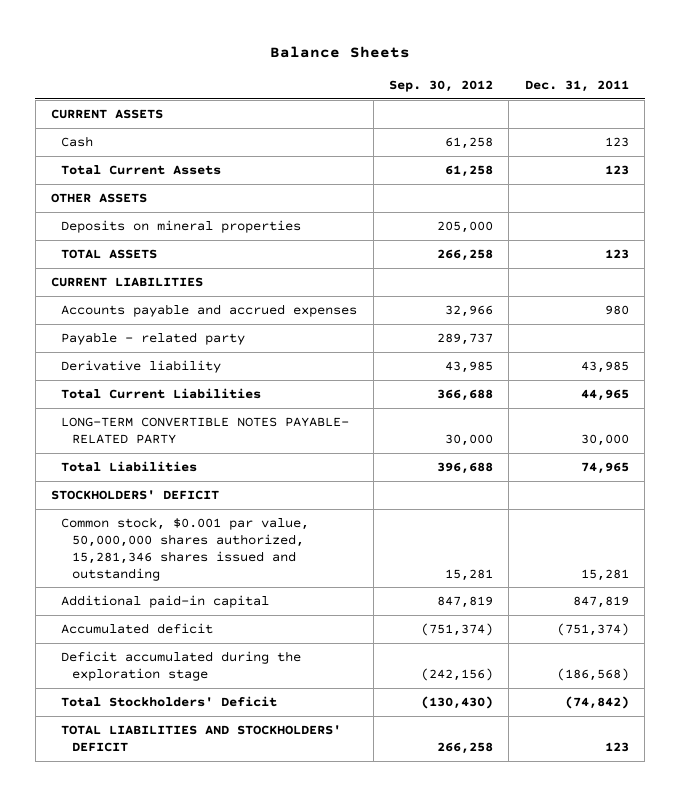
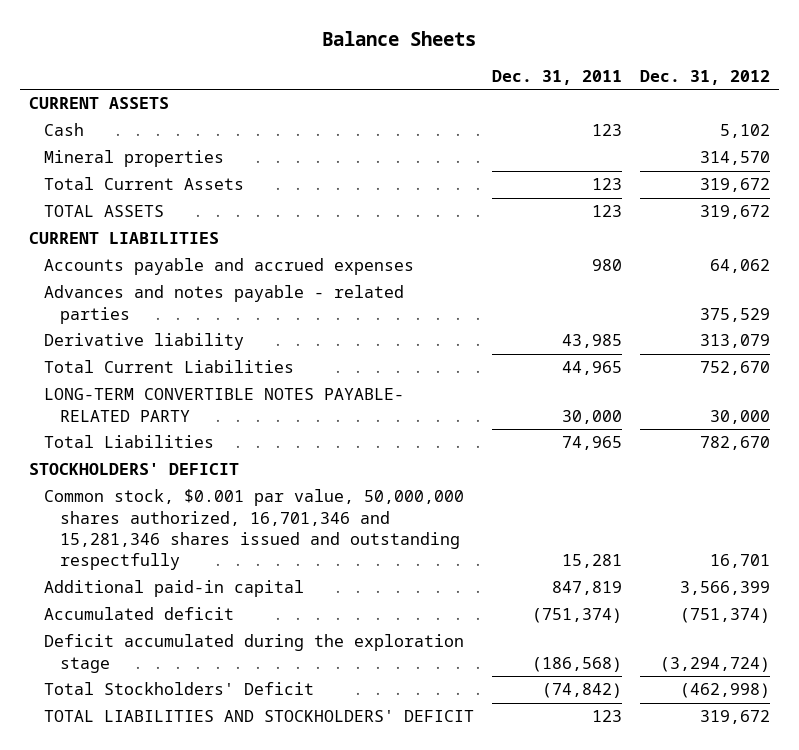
[389,79,494,92] Sep. 30, 2012 -> none
none -> [639,69,770,85] Dec. 31, 2012
none -> [44,150,225,168] Mineral properties
[51,193,148,204] OTHER ASSETS -> none
[61,220,302,234] Deposits on mineral properties -> none
[61,332,246,346] Payable - related party -> [44,285,405,324] Advances and notes payable - related parties
[61,517,310,581] Common stock, $0.001 par value, 50,000,000 shares authorized, 15,281,346 shares issued and outstanding -> [44,489,465,571] Common stock, $0.001 par value, 50,000,000 shares authorized, 16,701,346 and 15,281,346 shares issued and outstanding respectfully

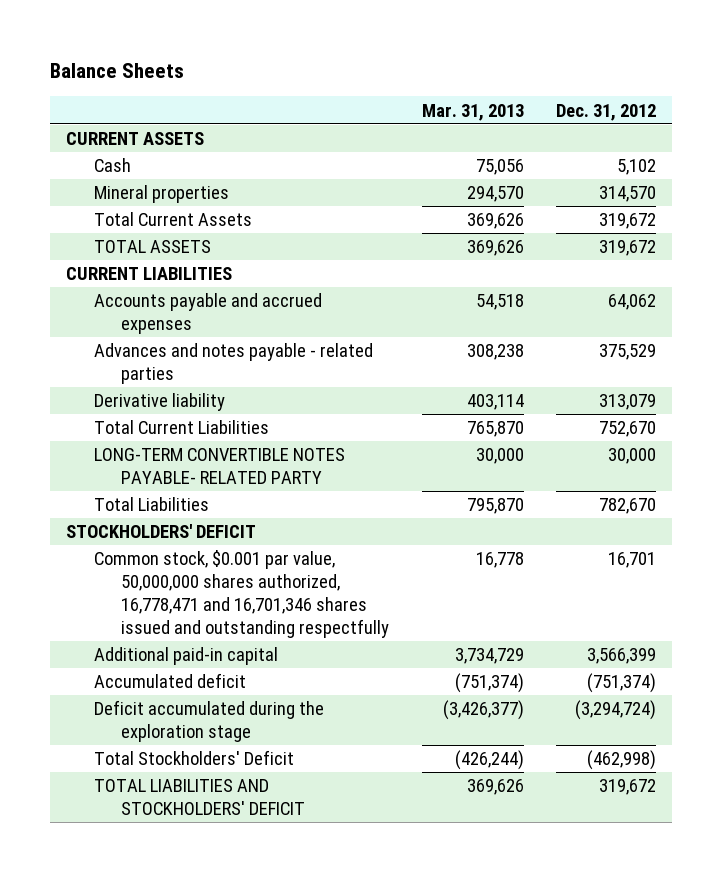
[492,69,623,85] Dec. 31, 2011 -> none
none -> [421,103,524,121] Mar. 31, 2013
[44,489,465,571] Common stock, $0.001 par value, 50,000,000 shares authorized, 16,701,346 and 15,281,346 shares issued and outstanding respectfully -> [93,550,390,638] Common stock, $0.001 par value, 50,000,000 shares authorized, 16,778,471 and 16,701,346 shares issued and outstanding respectfully

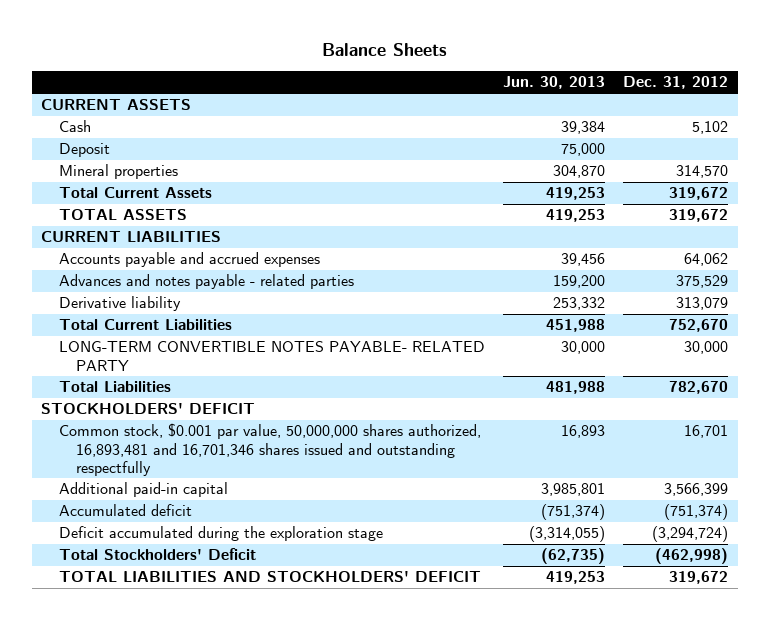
[421,103,524,121] Mar. 31, 2013 -> none
none -> [503,76,606,90] Jun. 30, 2013
none -> [58,143,110,158] Deposit
[93,550,390,638] Common stock, $0.001 par value, 50,000,000 shares authorized, 16,778,471 and 16,701,346 shares issued and outstanding respectfully -> [58,423,481,476] Common stock, $0.001 par value, 50,000,000 shares authorized, 16,893,481 and 16,701,346 shares issued and outstanding respectfully

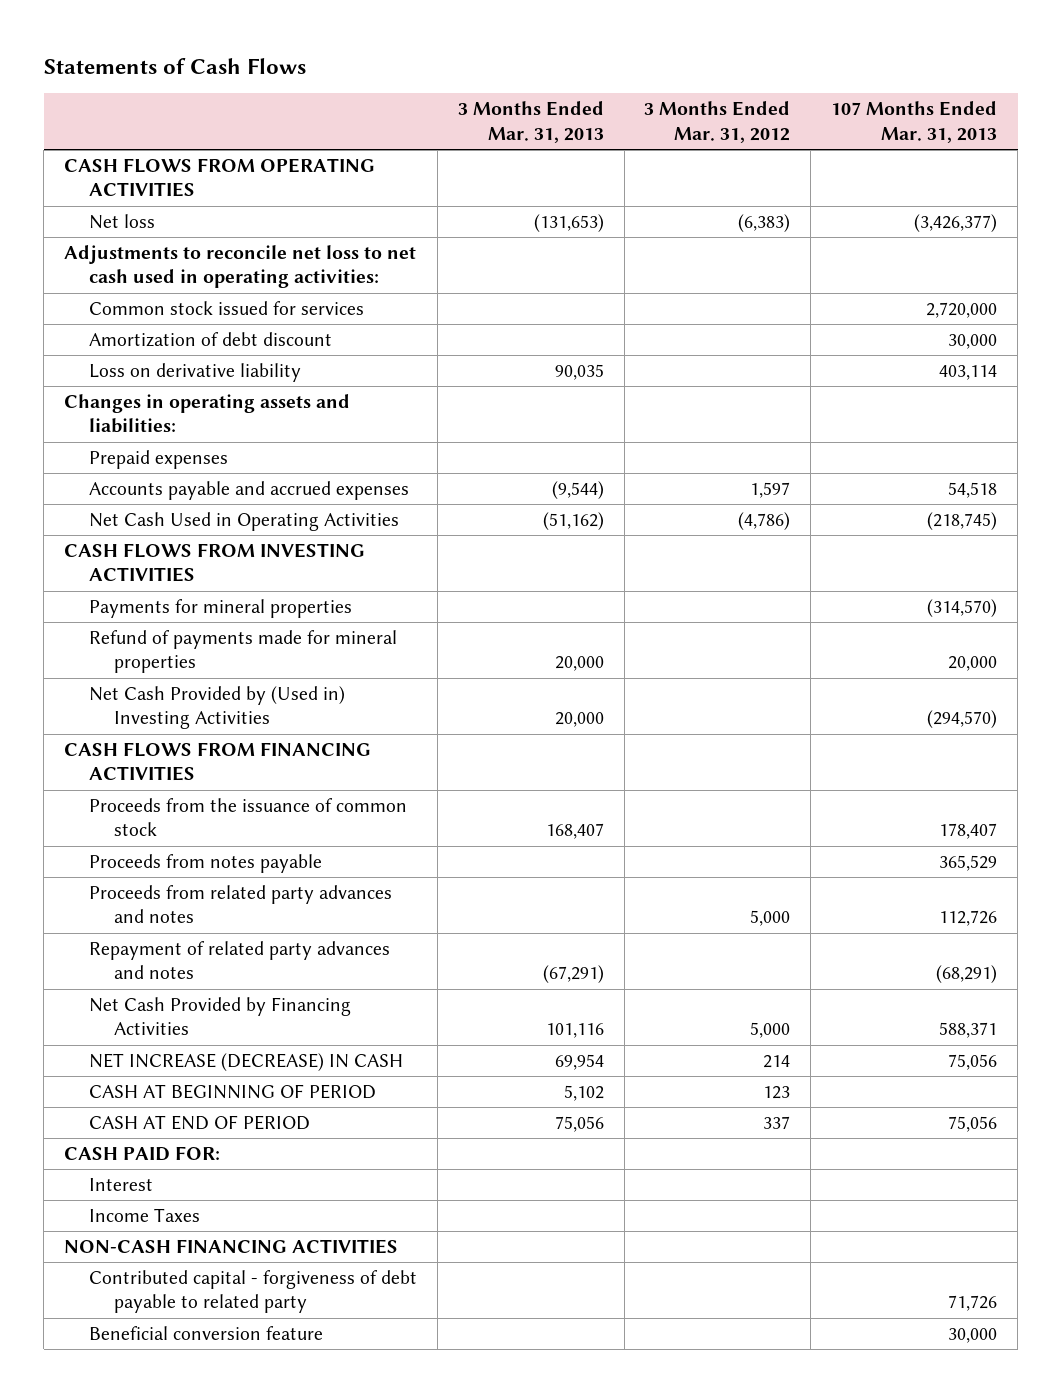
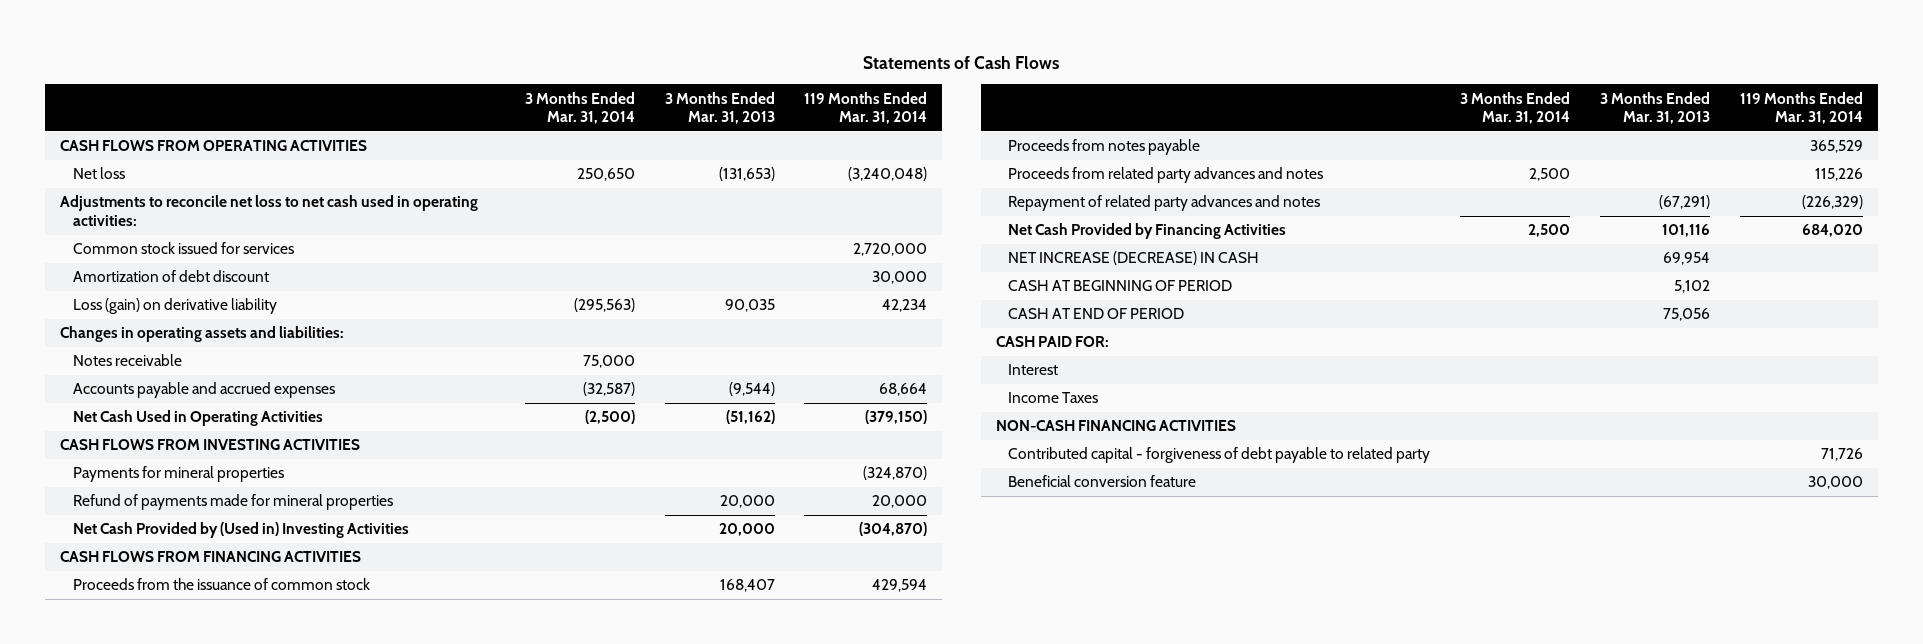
[644,101,791,143] 3 Months Ended Mar. 31, 2012 -> none
[831,101,998,143] 107 Months Ended Mar. 31, 2013 -> none
none -> [524,91,635,125] 3 Months Ended Mar. 31, 2014
none -> [804,91,928,125] 119 Months Ended Mar. 31, 2014
[88,362,301,382] Loss on derivative liability -> [72,298,277,315] Loss (gain) on derivative liability
[88,449,228,469] Prepaid expenses -> none
none -> [72,354,182,367] Notes receivable

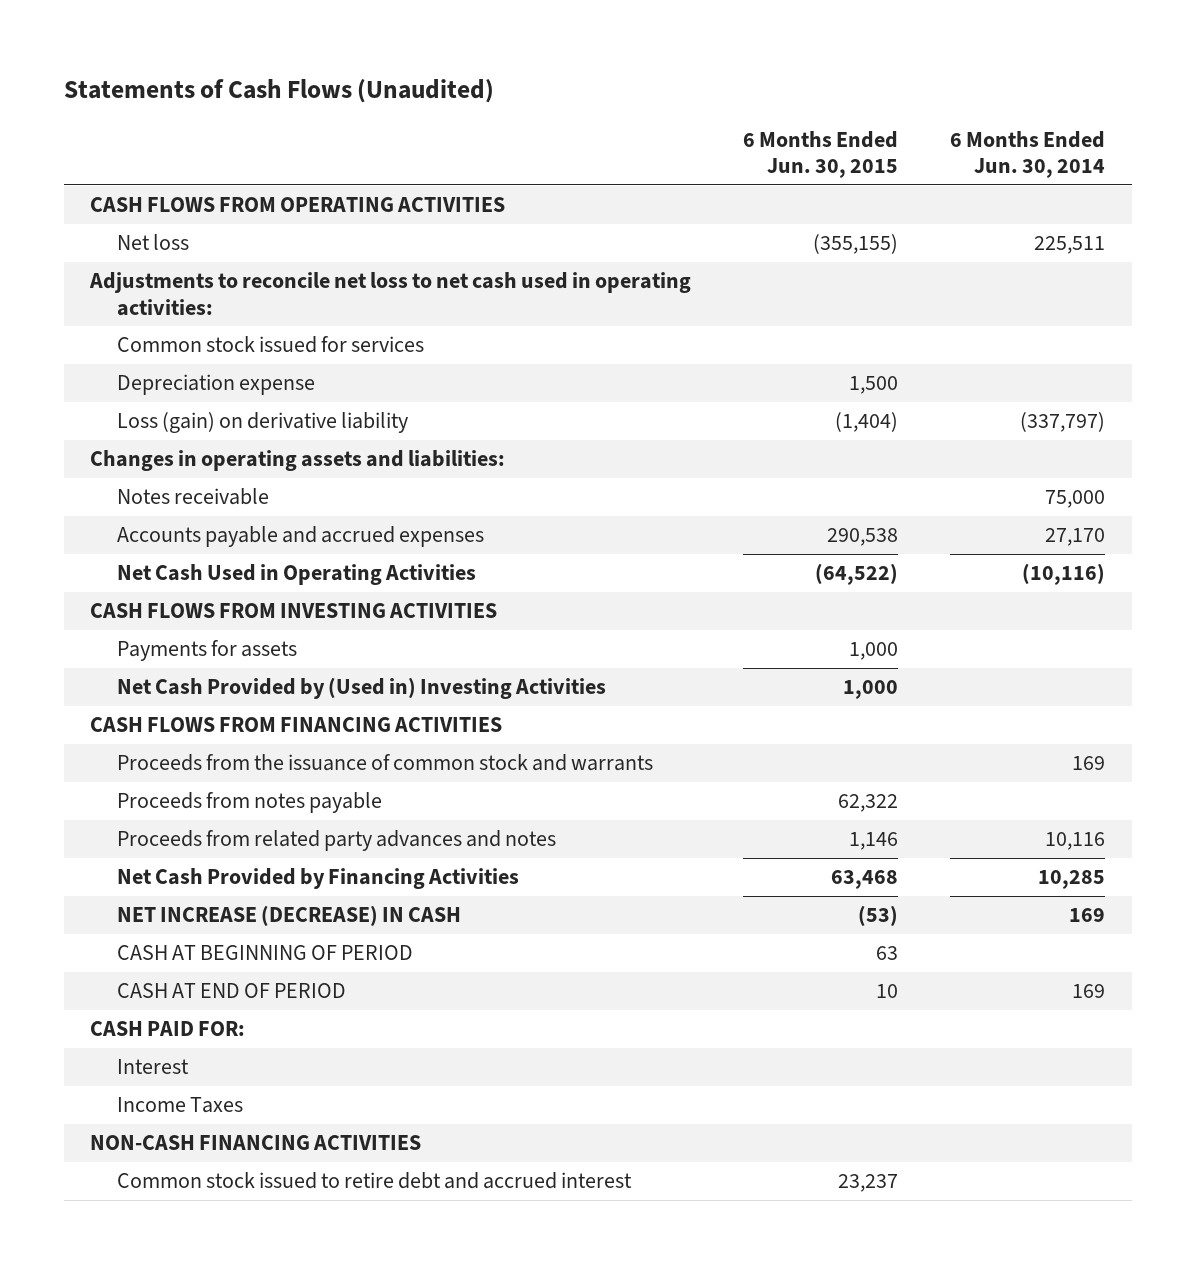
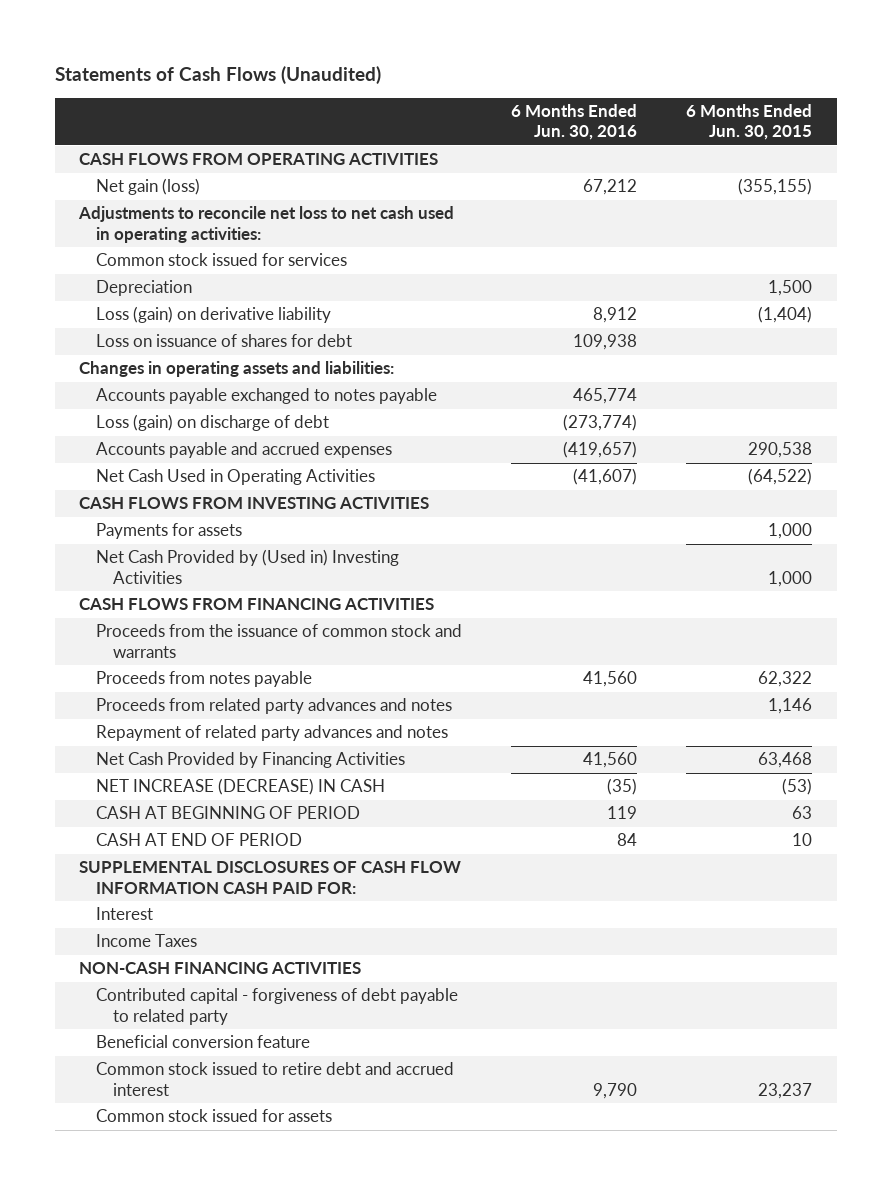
[950,130,1106,178] 6 Months Ended Jun. 30, 2014 -> none
none -> [511,103,638,141] 6 Months Ended Jun. 30, 2016
[117,234,190,251] Net loss -> [96,178,201,196] Net gain (loss)
[117,374,316,396] Depreciation expense -> [96,280,193,297] Depreciation
none -> [96,334,353,348] Loss on issuance of shares for debt
[117,488,270,506] Notes receivable -> none
none -> [96,388,438,405] Accounts payable exchanged to notes payable
none -> [96,414,330,432] Loss (gain) on discharge of debt
none -> [96,725,449,742] Repayment of related party advances and notes
[90,1021,246,1037] CASH PAID FOR: -> none
none -> [79,861,462,894] SUPPLEMENTAL DISCLOSURES OF CASH FLOW INFORMATION CASH PAID FOR:
none -> [96,988,459,1025] Contributed capital - forgiveness of debt payable to related party
none -> [96,1035,311,1049] Beneficial conversion feature
none -> [96,1109,333,1123] Common stock issued for assets

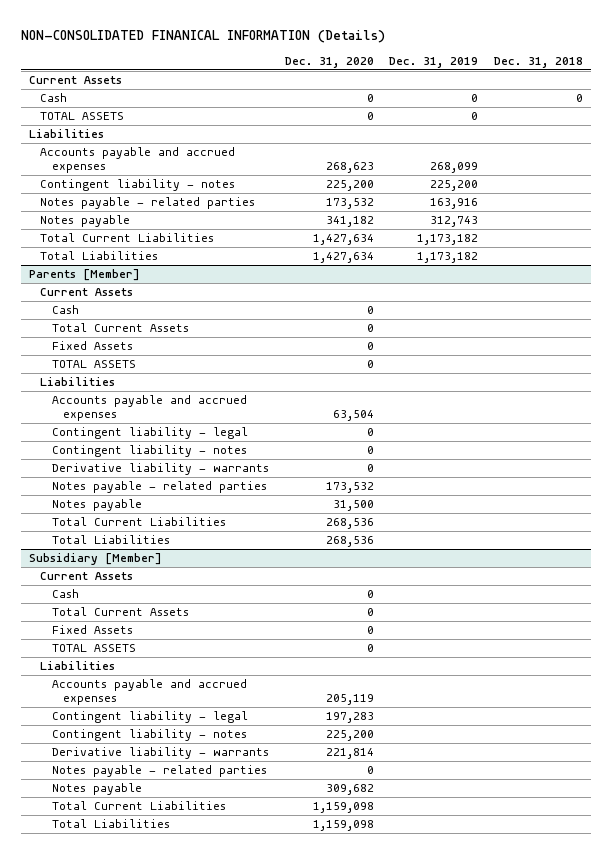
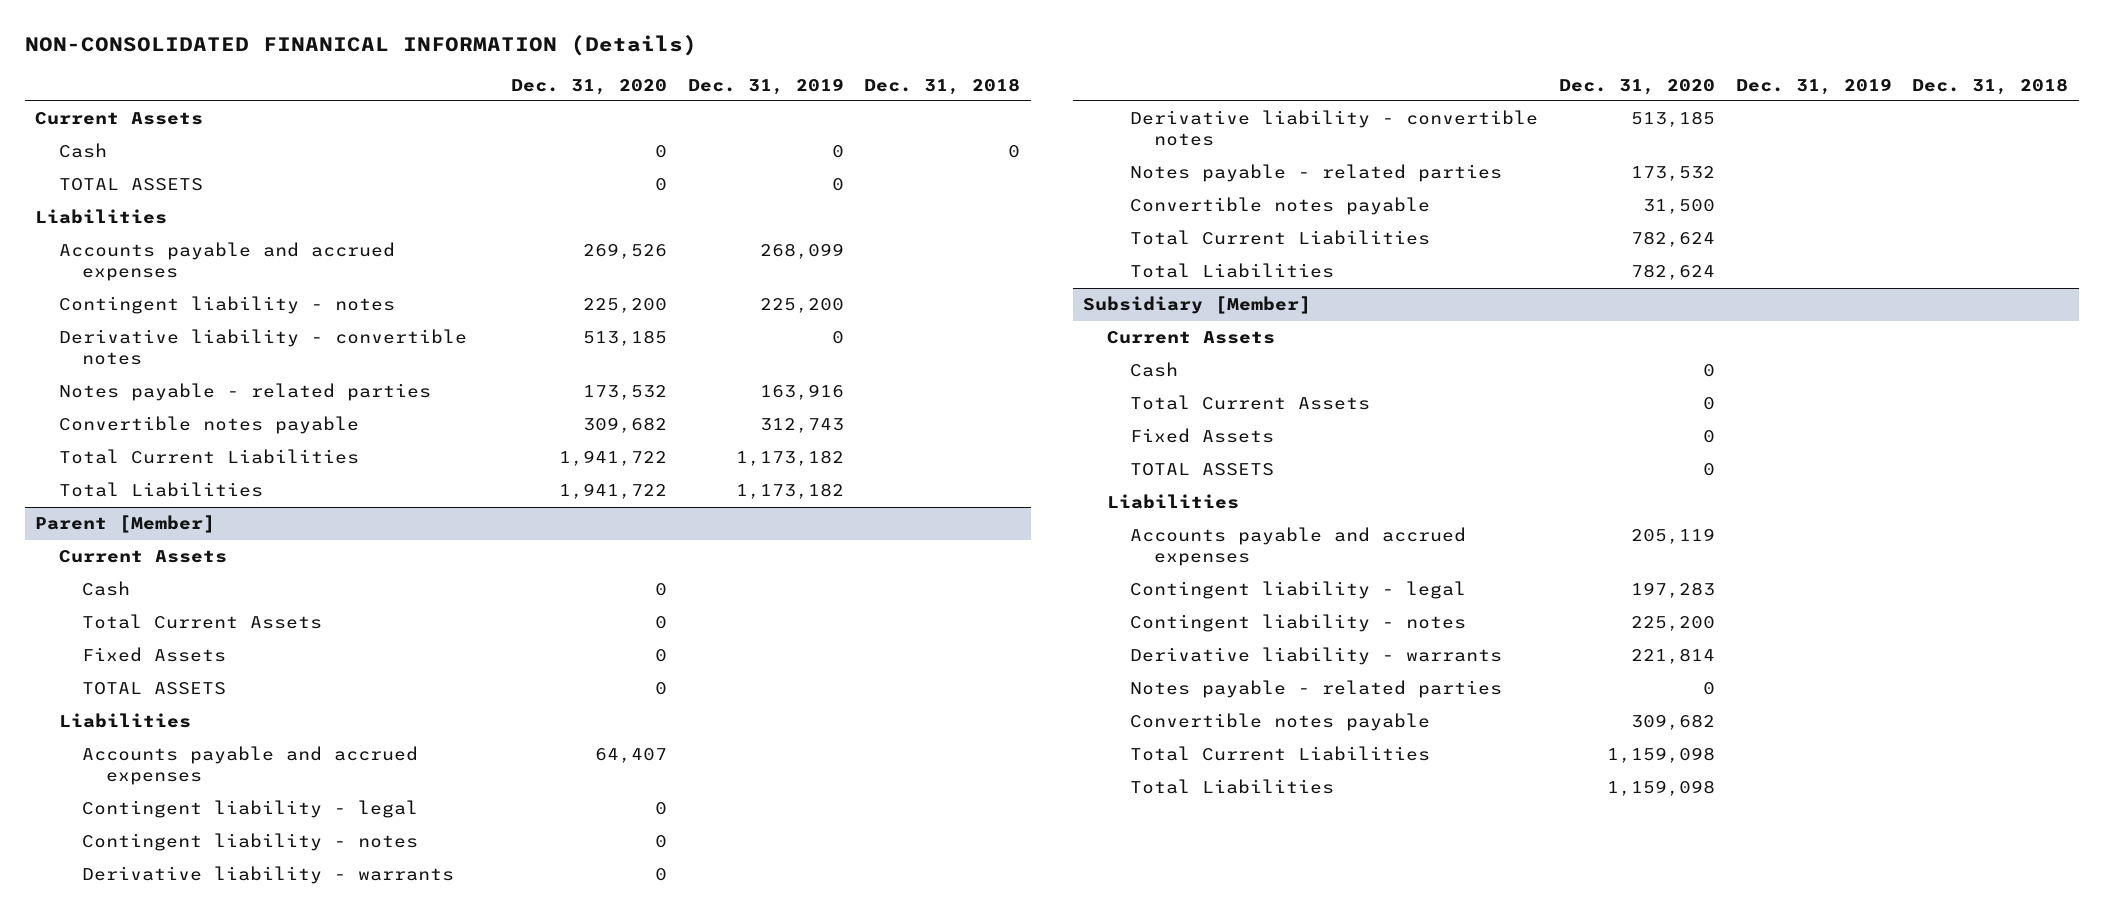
[325,162,374,174] 268,623 -> [583,243,668,260] 269,526
none -> [58,329,467,366] Derivative liability - convertible notes
[40,215,131,228] Notes payable -> [58,416,359,435] Convertible notes payable
[325,216,374,228] 341,182 -> [583,417,668,434] 309,682
[312,234,374,246] 1,427,634 -> [559,450,668,467] 1,941,722
[312,252,374,264] 1,427,634 -> [559,483,668,500] 1,941,722
[28,269,140,282] Parents [Member] -> [35,515,216,534] Parent [Member]
[332,410,374,422] 63,504 -> [595,748,668,764] 64,407
none -> [1130,110,1539,147] Derivative liability - convertible notes
[51,499,142,512] Notes payable -> [1130,197,1431,216] Convertible notes payable
[325,518,374,530] 268,536 -> [1631,231,1716,248] 782,624
[325,536,374,548] 268,536 -> [1631,264,1716,281] 782,624
[51,783,142,796] Notes payable -> [1130,713,1431,732] Convertible notes payable

